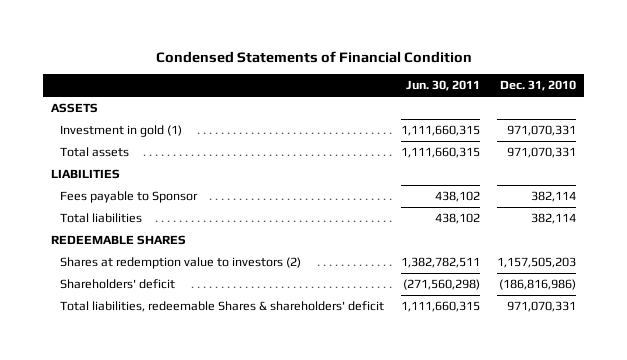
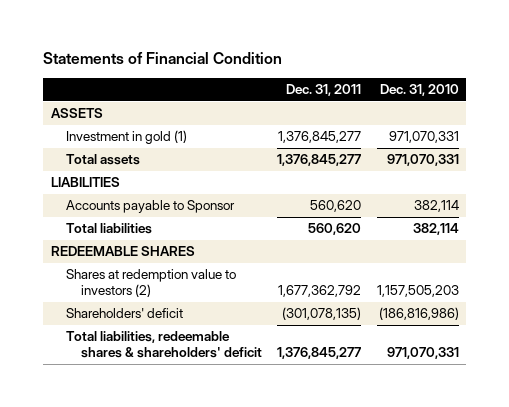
[155,50,472,63] Condensed Statements of Financial Condition -> [43,52,283,65] Statements of Financial Condition
[405,80,480,92] Jun. 30, 2011 -> none
none -> [286,83,362,96] Dec. 31, 2011
[59,191,198,204] Fees payable to Sponsor -> [65,200,235,214] Accounts payable to Sponsor
[59,301,384,313] Total liabilities, redeemable Shares & shareholders' deficit -> [65,331,263,359] Total liabilities, redeemable shares & shareholders' deficit

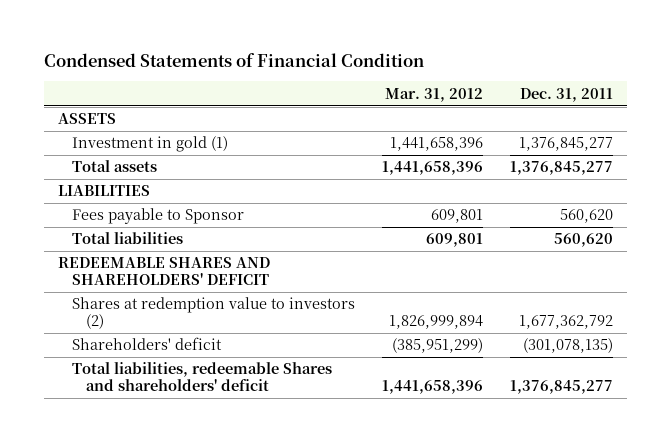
[43,52,283,65] Statements of Financial Condition -> [44,52,425,67] Condensed Statements of Financial Condition
[379,83,459,96] Dec. 31, 2010 -> none
none -> [385,87,484,102] Mar. 31, 2012
[65,200,235,214] Accounts payable to Sponsor -> [71,208,244,225] Fees payable to Sponsor
[50,246,195,257] REDEEMABLE SHARES -> none
none -> [57,257,270,286] REDEEMABLE SHARES AND SHAREHOLDERS' DEFICIT
[65,331,263,359] Total liabilities, redeemable shares & shareholders' deficit -> [71,362,332,392] Total liabilities, redeemable Shares and shareholders' deficit

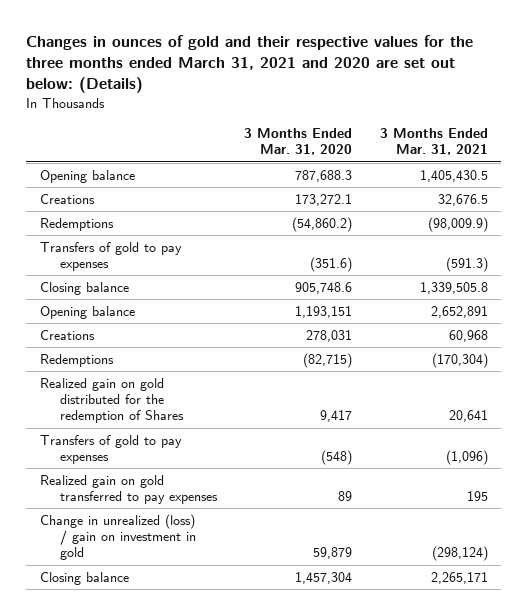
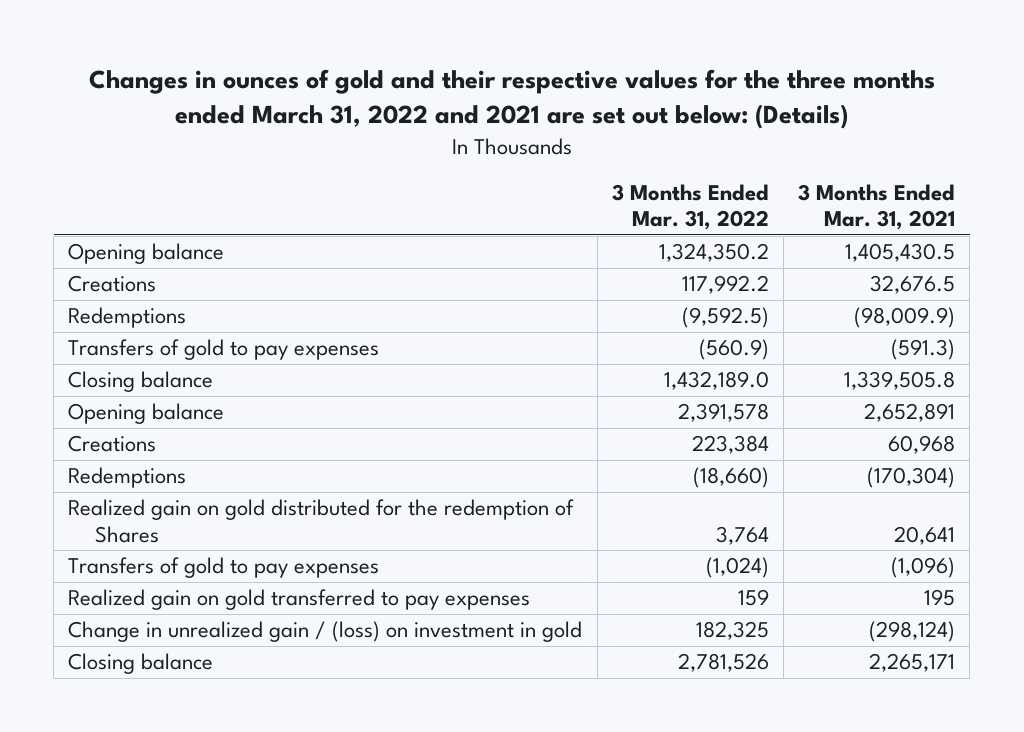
[25,34,473,94] Changes in ounces of gold and their respective values for the three months ended March 31, 2021 and 2020 are set out below: (Details) -> [88,69,935,130] Changes in ounces of gold and their respective values for the three months ended March 31, 2022 and 2021 are set out below: (Details)
[244,128,353,156] 3 Months Ended Mar. 31, 2020 -> none
none -> [611,183,769,230] 3 Months Ended Mar. 31, 2022
[39,513,196,561] Change in unrealized (loss) / gain on investment in gold -> [68,621,583,643] Change in unrealized gain / (loss) on investment in gold

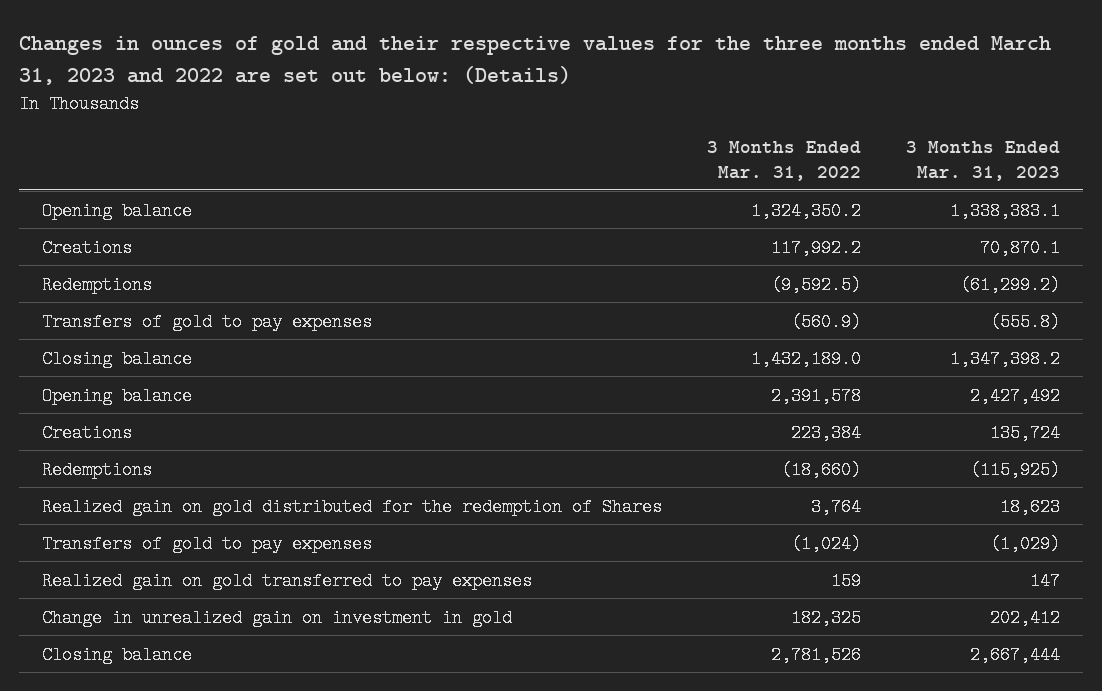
[88,69,935,130] Changes in ounces of gold and their respective values for the three months ended March 31, 2022 and 2021 are set out below: (Details) -> [19,36,1052,85] Changes in ounces of gold and their respective values for the three months ended March 31, 2023 and 2022 are set out below: (Details)
[798,183,956,230] 3 Months Ended Mar. 31, 2021 -> none
none -> [906,141,1061,181] 3 Months Ended Mar. 31, 2023
[68,621,583,643] Change in unrealized gain / (loss) on investment in gold -> [41,608,512,627] Change in unrealized gain on investment in gold

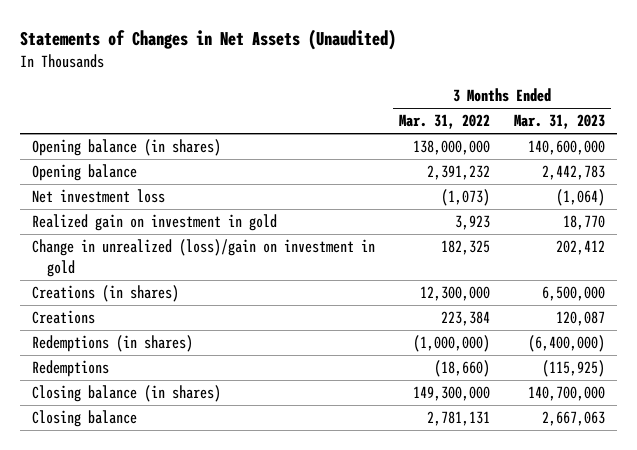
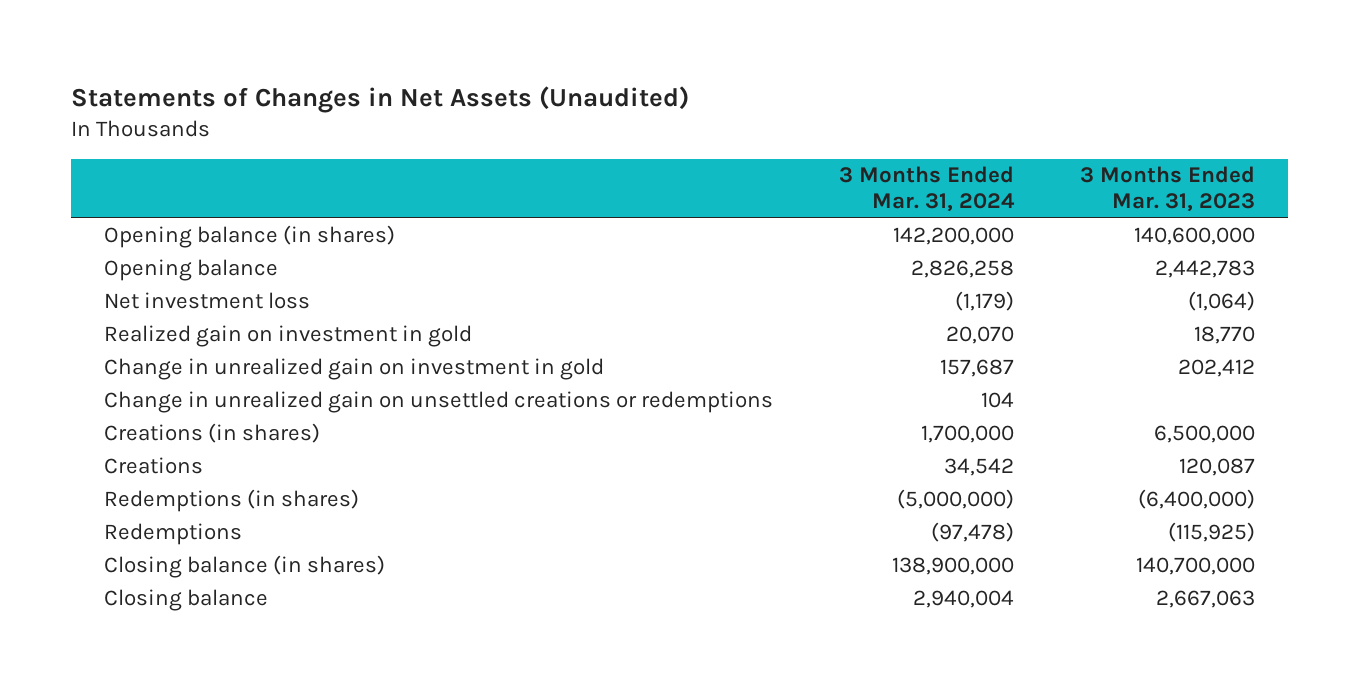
[399,114,491,130] Mar. 31, 2022 -> none
none -> [839,166,1016,213] 3 Months Ended Mar. 31, 2024
[32,239,376,278] Change in unrealized (loss)/gain on investment in gold -> [103,357,604,380] Change in unrealized gain on investment in gold
none -> [103,390,773,413] Change in unrealized gain on unsettled creations or redemptions

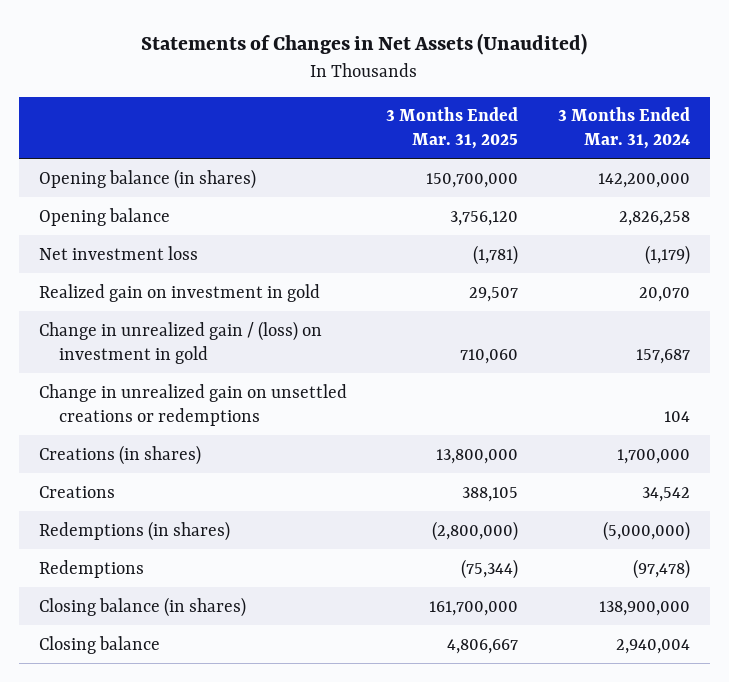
[1080,166,1256,213] 3 Months Ended Mar. 31, 2023 -> none
none -> [386,107,519,150] 3 Months Ended Mar. 31, 2025
[103,357,604,380] Change in unrealized gain on investment in gold -> [38,320,322,364] Change in unrealized gain / (loss) on investment in gold

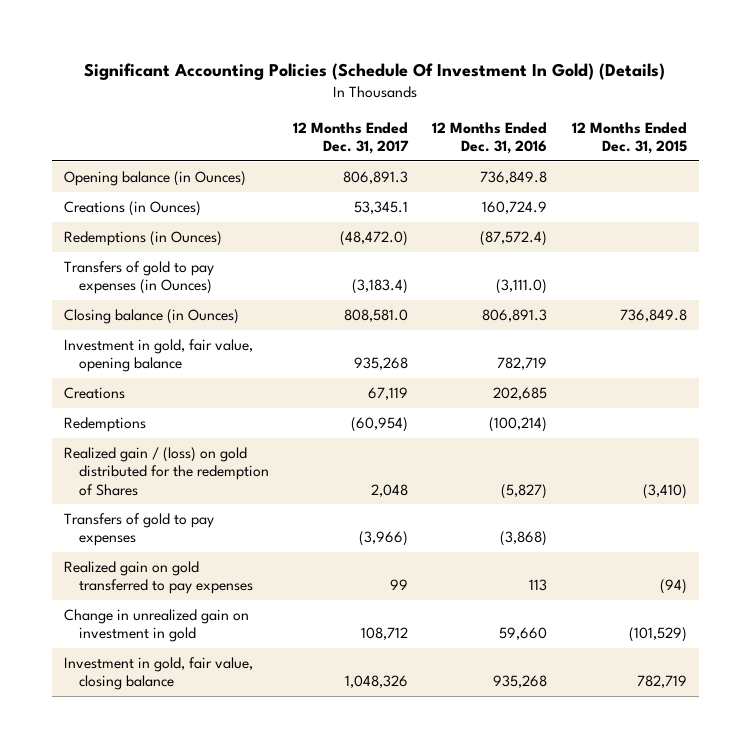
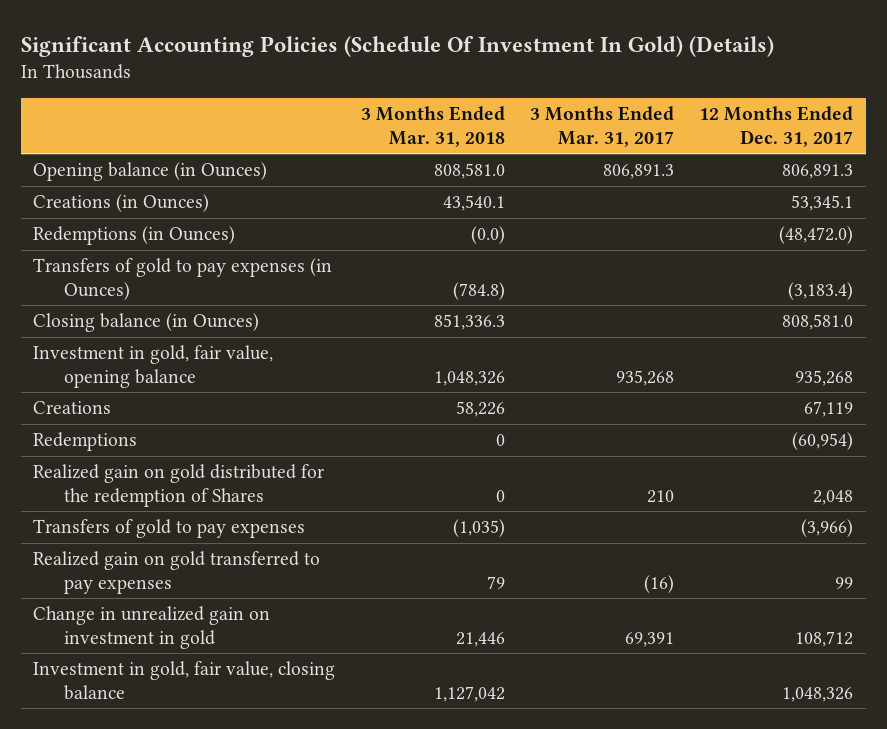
[432,121,548,155] 12 Months Ended Dec. 31, 2016 -> none
[571,121,687,155] 12 Months Ended Dec. 31, 2015 -> none
none -> [360,106,505,147] 3 Months Ended Mar. 31, 2018
none -> [529,106,674,147] 3 Months Ended Mar. 31, 2017
[64,446,270,496] Realized gain / (loss) on gold distributed for the redemption of Shares -> [33,464,325,507] Realized gain on gold distributed for the redemption of Shares

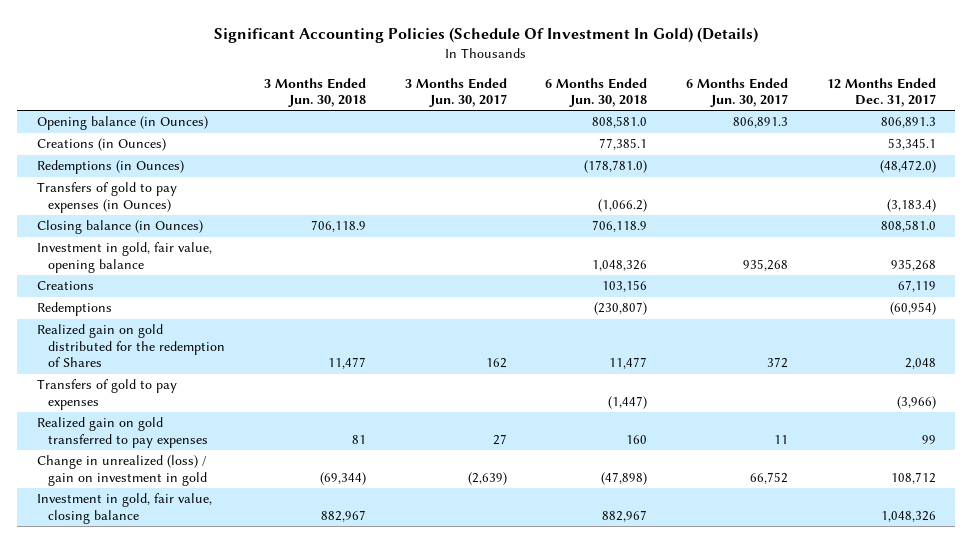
[360,106,505,147] 3 Months Ended Mar. 31, 2018 -> none
[529,106,674,147] 3 Months Ended Mar. 31, 2017 -> none
none -> [263,77,366,107] 3 Months Ended Jun. 30, 2018
none -> [404,77,507,107] 3 Months Ended Jun. 30, 2017
none -> [545,77,648,107] 6 Months Ended Jun. 30, 2018
none -> [685,77,788,107] 6 Months Ended Jun. 30, 2017
[33,606,271,649] Change in unrealized gain on investment in gold -> [36,455,208,486] Change in unrealized (loss) / gain on investment in gold

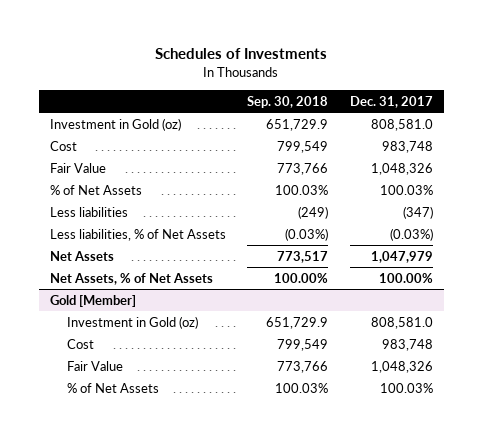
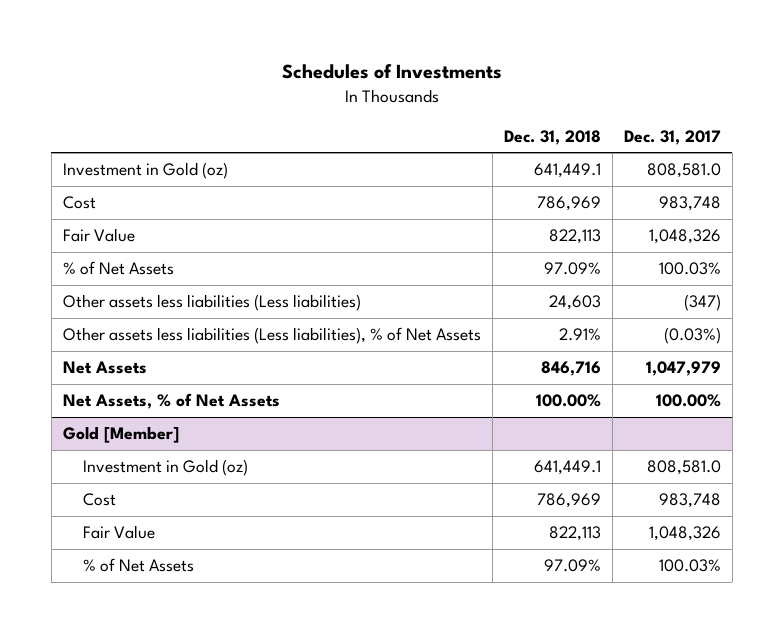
[247,96,329,109] Sep. 30, 2018 -> none
none -> [503,129,601,145] Dec. 31, 2018
[49,206,128,217] Less liabilities -> [62,294,361,312] Other assets less liabilities (Less liabilities)
[49,228,226,241] Less liabilities, % of Net Assets -> [62,327,481,345] Other assets less liabilities (Less liabilities), % of Net Assets

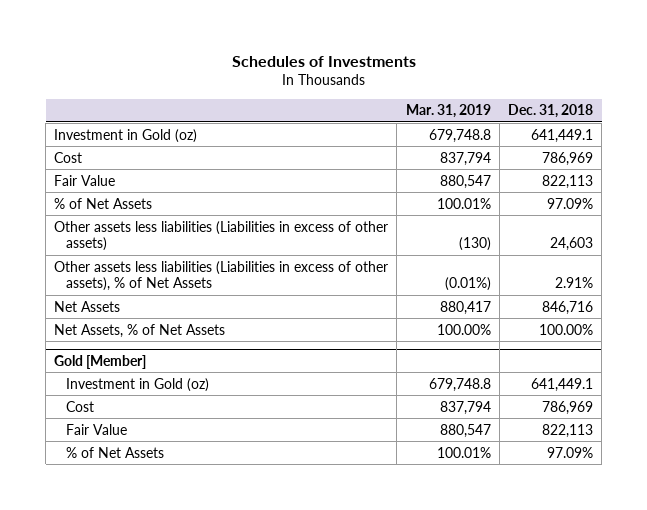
[623,129,721,145] Dec. 31, 2017 -> none
none -> [405,104,491,119] Mar. 31, 2019
[62,294,361,312] Other assets less liabilities (Less liabilities) -> [54,220,389,251] Other assets less liabilities (Liabilities in excess of other assets)
[62,327,481,345] Other assets less liabilities (Less liabilities), % of Net Assets -> [54,260,389,291] Other assets less liabilities (Liabilities in excess of other assets), % of Net Assets

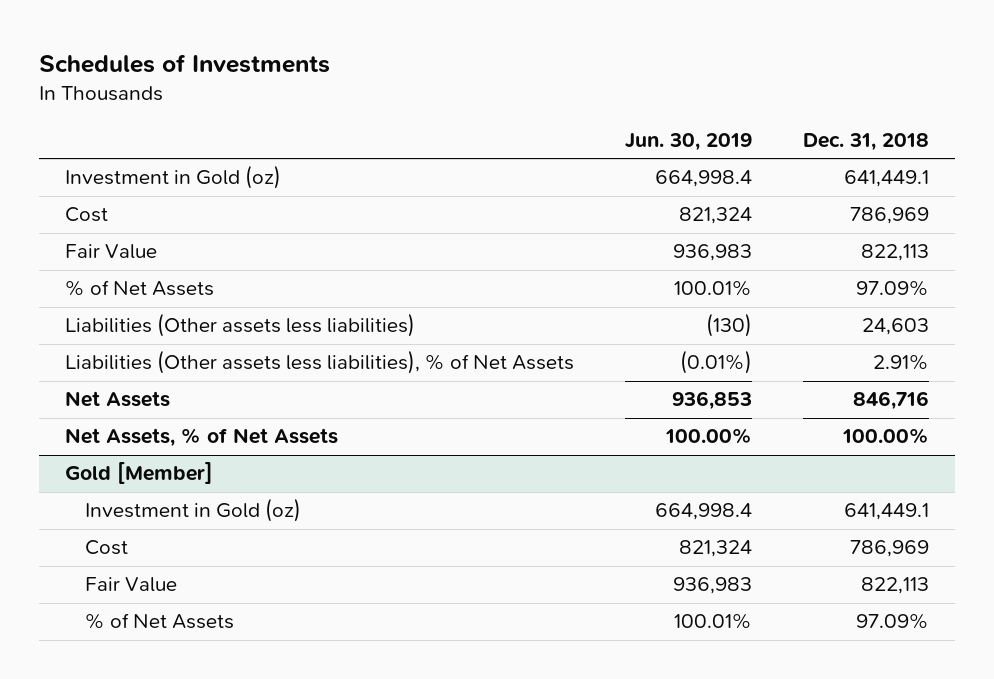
[405,104,491,119] Mar. 31, 2019 -> none
none -> [625,133,753,152] Jun. 30, 2019
[54,220,389,251] Other assets less liabilities (Liabilities in excess of other assets) -> [64,313,415,338] Liabilities (Other assets less liabilities)
[54,260,389,291] Other assets less liabilities (Liabilities in excess of other assets), % of Net Assets -> [64,350,574,375] Liabilities (Other assets less liabilities), % of Net Assets

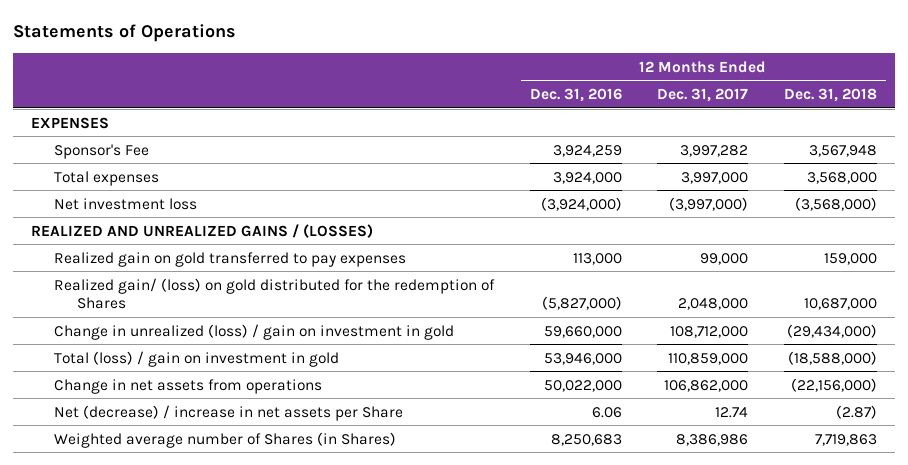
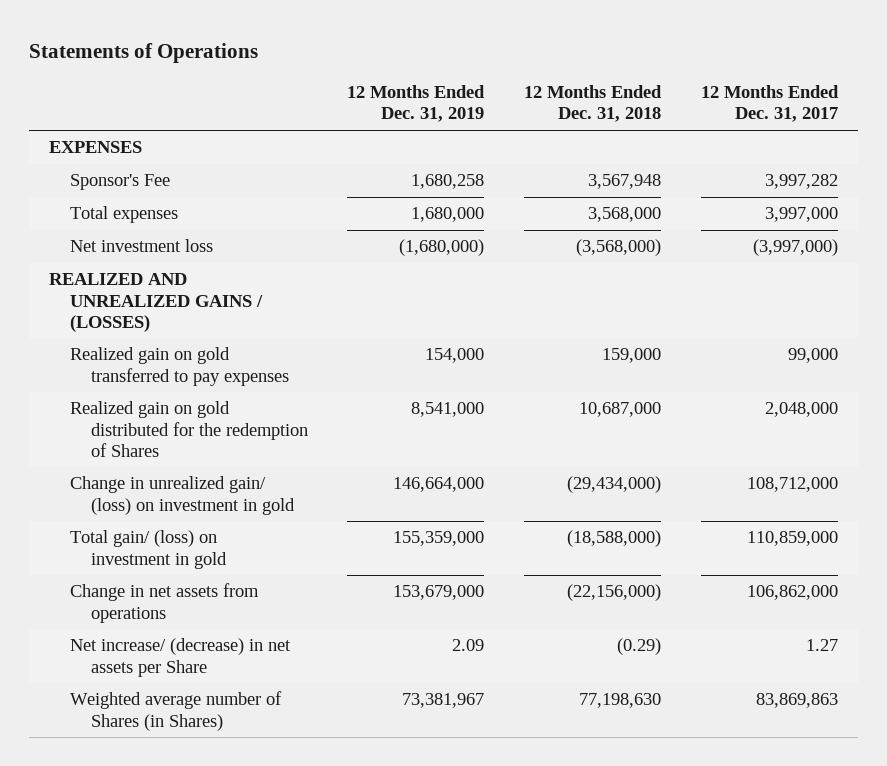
[529,88,622,103] Dec. 31, 2016 -> none
none -> [347,85,486,123] 12 Months Ended Dec. 31, 2019
[54,277,496,309] Realized gain/ (loss) on gold distributed for the redemption of Shares -> [69,401,308,457] Realized gain on gold distributed for the redemption of Shares
[54,323,455,340] Change in unrealized (loss) / gain on investment in gold -> [69,476,295,515] Change in unrealized gain/ (loss) on investment in gold
[54,350,340,367] Total (loss) / gain on investment in gold -> [69,530,227,569] Total gain/ (loss) on investment in gold
[54,404,404,421] Net (decrease) / increase in net assets per Share -> [69,638,291,677] Net increase/ (decrease) in net assets per Share
[715,406,749,418] 12.74 -> [805,639,838,652] 1.27
[836,404,878,419] (2.87) -> [617,638,662,656] (0.29)
[676,433,749,446] 8,386,986 -> [755,693,838,709] 83,869,863
[815,433,878,446] 7,719,863 -> [579,693,662,709] 77,198,630

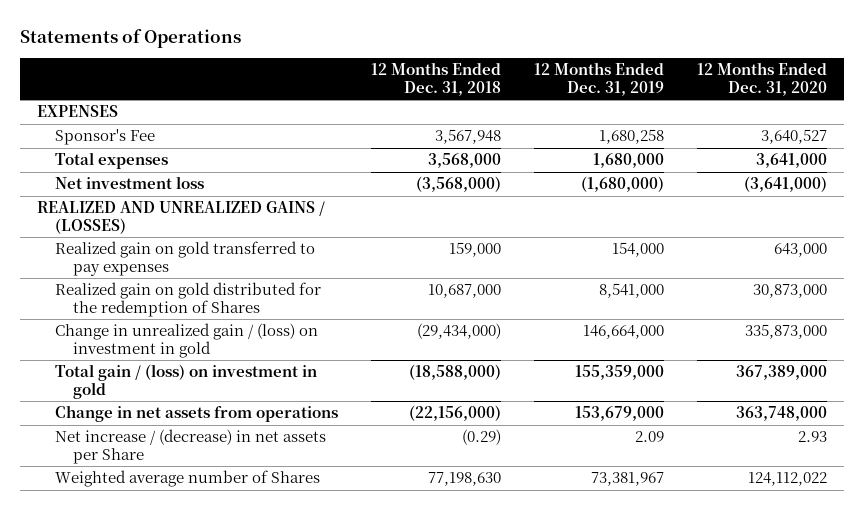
[700,85,839,123] 12 Months Ended Dec. 31, 2017 -> none
none -> [697,62,828,96] 12 Months Ended Dec. 31, 2020
[69,476,295,515] Change in unrealized gain/ (loss) on investment in gold -> [55,323,319,358] Change in unrealized gain / (loss) on investment in gold
[69,530,227,569] Total gain/ (loss) on investment in gold -> [55,364,318,399] Total gain / (loss) on investment in gold
[69,638,291,677] Net increase/ (decrease) in net assets per Share -> [55,429,327,464] Net increase / (decrease) in net assets per Share
[69,691,282,731] Weighted average number of Shares (in Shares) -> [55,470,321,488] Weighted average number of Shares

